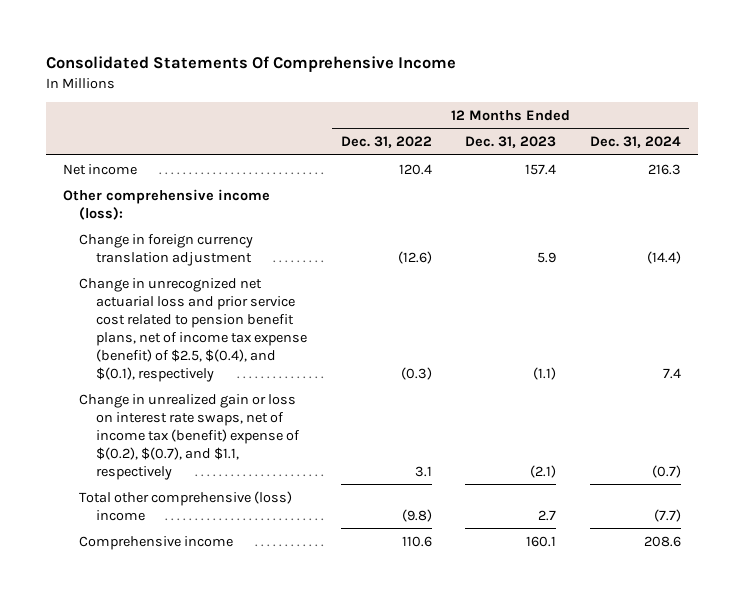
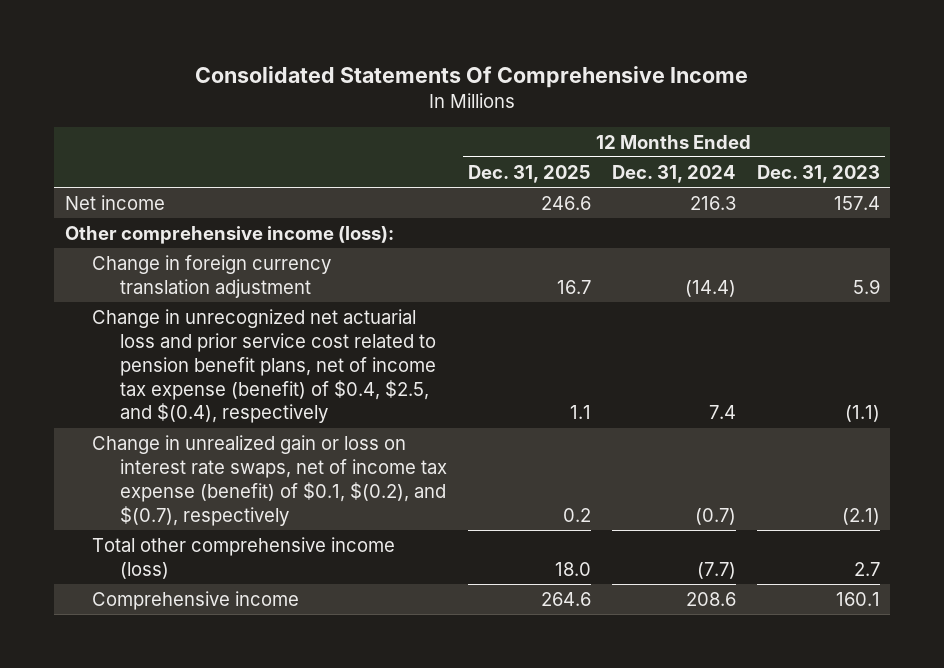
[340,135,432,148] Dec. 31, 2022 -> none
none -> [467,164,591,183] Dec. 31, 2025
[79,277,307,382] Change in unrecognized net actuarial loss and prior service cost related to pension benefit plans, net of income tax expense (benefit) of $2.5, $(0.4), and $(0.1), respectively -> [92,308,436,424] Change in unrecognized net actuarial loss and prior service cost related to pension benefit plans, net of income tax expense (benefit) of $0.4, $2.5, and $(0.4), respectively
[79,393,300,480] Change in unrealized gain or loss on interest rate swaps, net of income tax (benefit) expense of $(0.2), $(0.7), and $1.1, respectively -> [92,434,447,526] Change in unrealized gain or loss on interest rate swaps, net of income tax expense (benefit) of $0.1, $(0.2), and $(0.7), respectively
[79,490,293,521] Total other comprehensive (loss) income -> [92,536,396,579] Total other comprehensive income (loss)

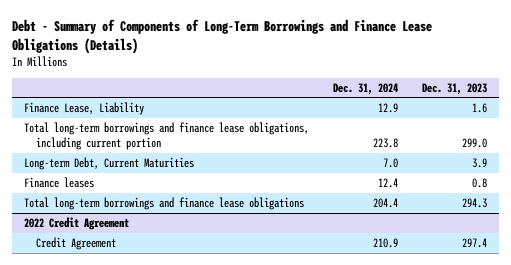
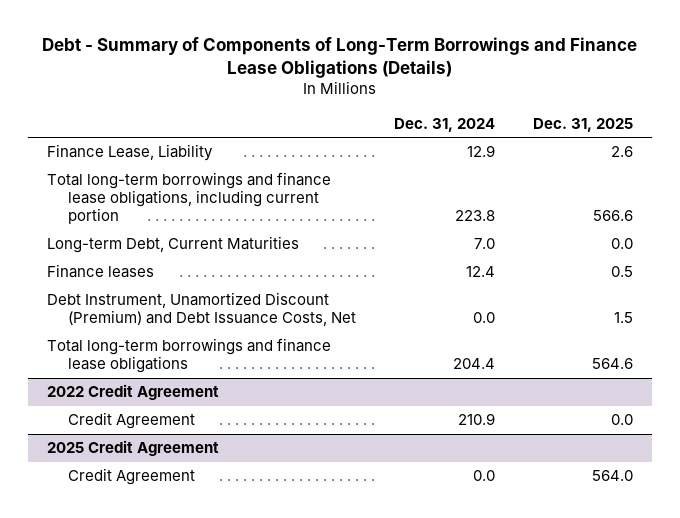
[422,82,488,95] Dec. 31, 2023 -> none
none -> [533,117,634,132] Dec. 31, 2025
none -> [47,292,357,327] Debt Instrument, Unamortized Discount (Premium) and Debt Issuance Costs, Net
none -> [47,440,220,457] 2025 Credit Agreement
none -> [68,468,196,486] Credit Agreement

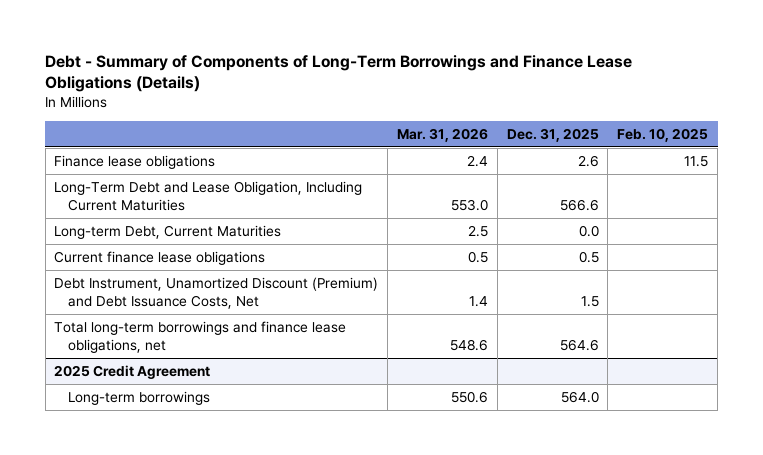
[394,117,496,132] Dec. 31, 2024 -> none
none -> [397,128,489,143] Mar. 31, 2026
none -> [617,128,709,143] Feb. 10, 2025
[47,144,214,162] Finance Lease, Liability -> [54,154,216,169] Finance lease obligations
[47,172,332,224] Total long-term borrowings and finance lease obligations, including current portion -> [54,180,363,211] Long-Term Debt and Lease Obligation, Including Current Maturities
[47,264,155,279] Finance leases -> [54,250,266,265] Current finance lease obligations
[47,384,220,401] 2022 Credit Agreement -> none
[68,412,196,430] Credit Agreement -> none
[47,338,332,374] Total long-term borrowings and finance lease obligations -> [54,320,347,353] Total long-term borrowings and finance lease obligations, net
[68,468,196,486] Credit Agreement -> [68,390,211,405] Long-term borrowings

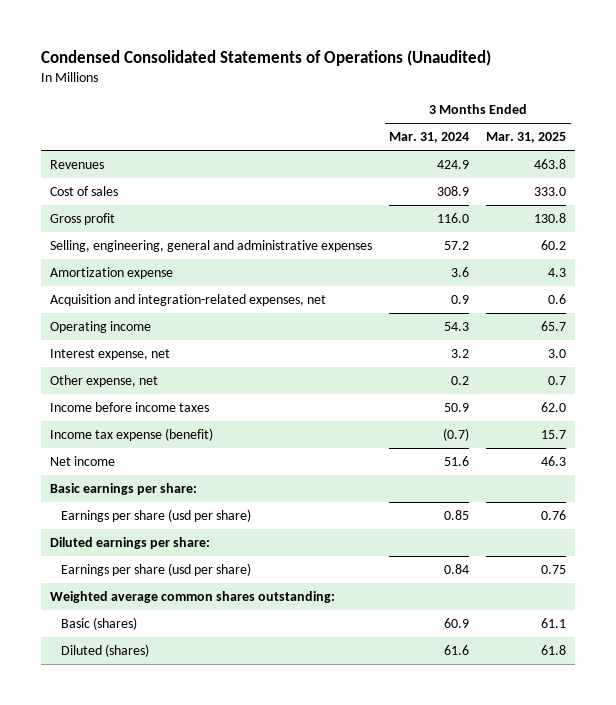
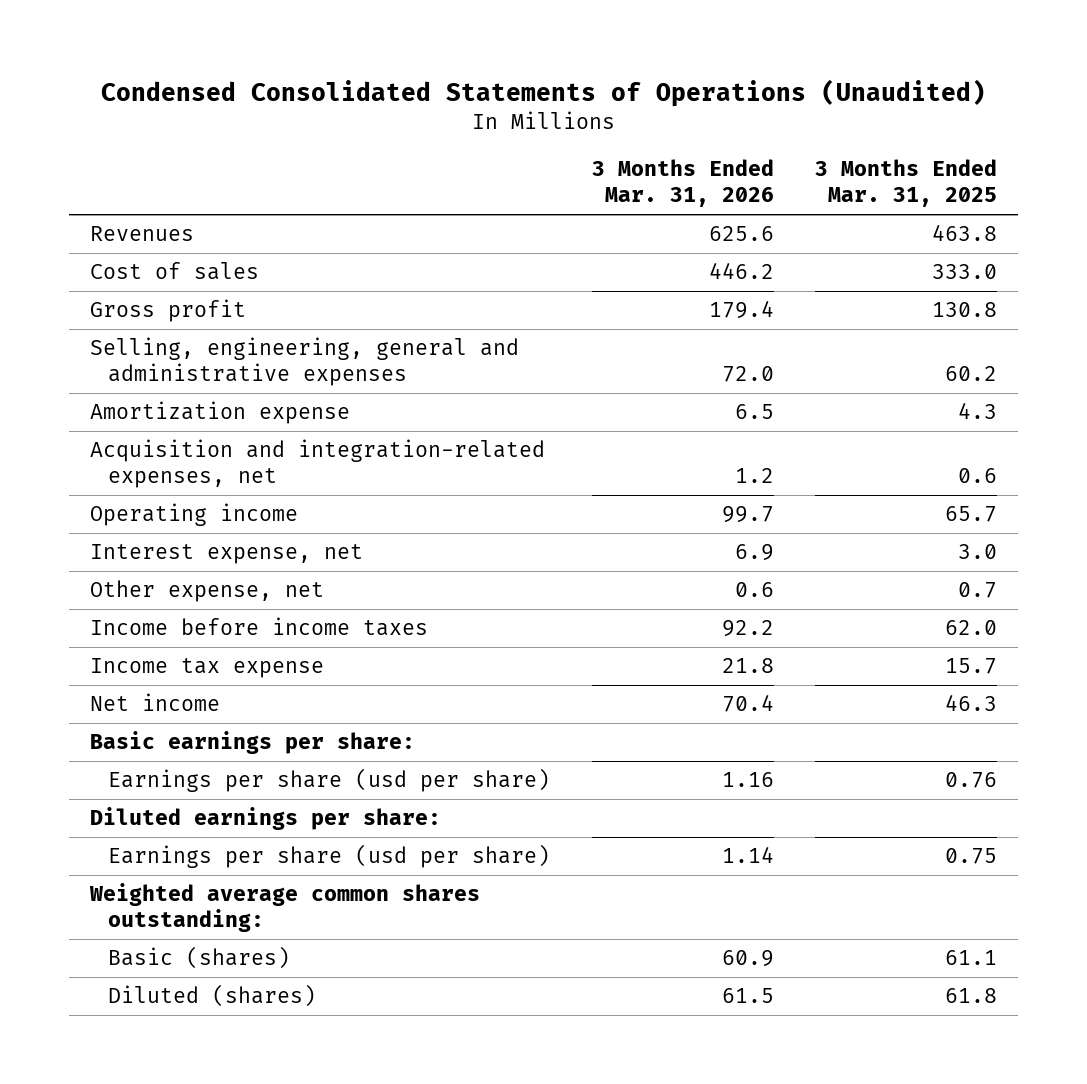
[388,132,469,144] Mar. 31, 2024 -> none
none -> [591,159,774,208] 3 Months Ended Mar. 31, 2026
[49,428,213,442] Income tax expense (benefit) -> [89,658,324,679] Income tax expense

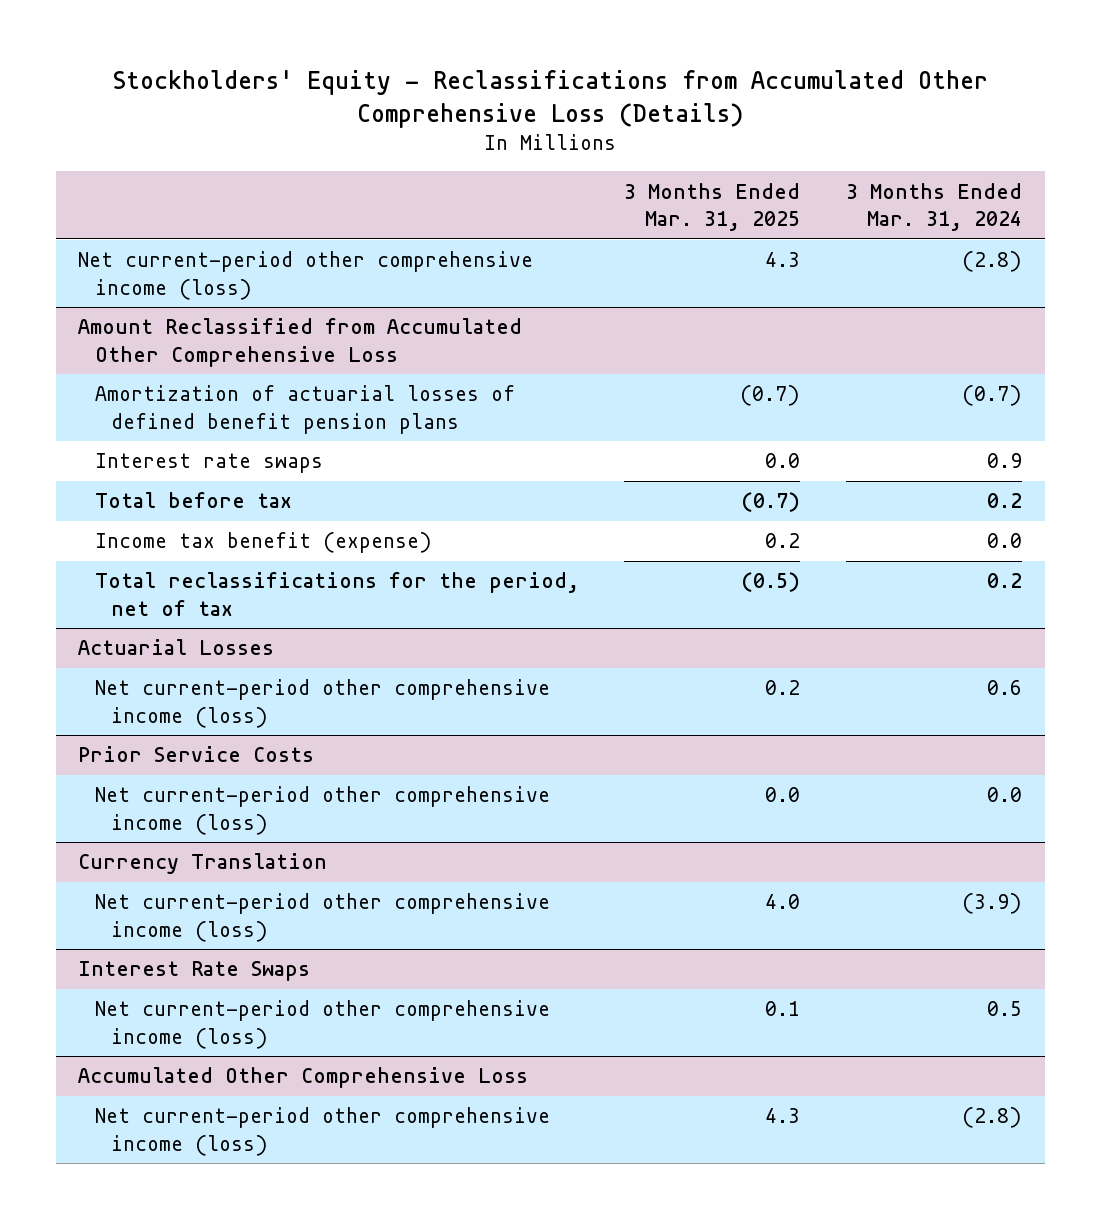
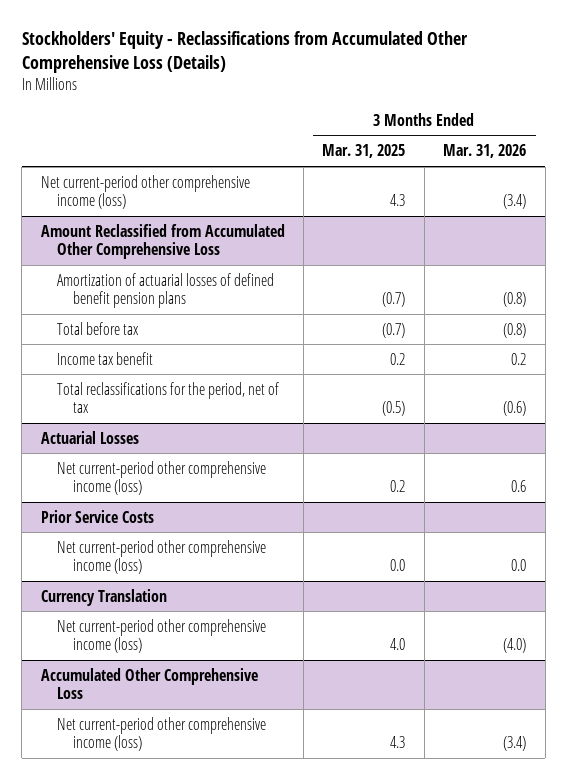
[845,182,1022,232] 3 Months Ended Mar. 31, 2024 -> none
none -> [443,144,527,159] Mar. 31, 2026
[94,453,323,474] Interest rate swaps -> none
[94,532,432,554] Income tax benefit (expense) -> [56,351,153,365] Income tax benefit
[78,961,311,982] Interest Rate Swaps -> none
[94,1000,550,1049] Net current-period other comprehensive income (loss) -> none

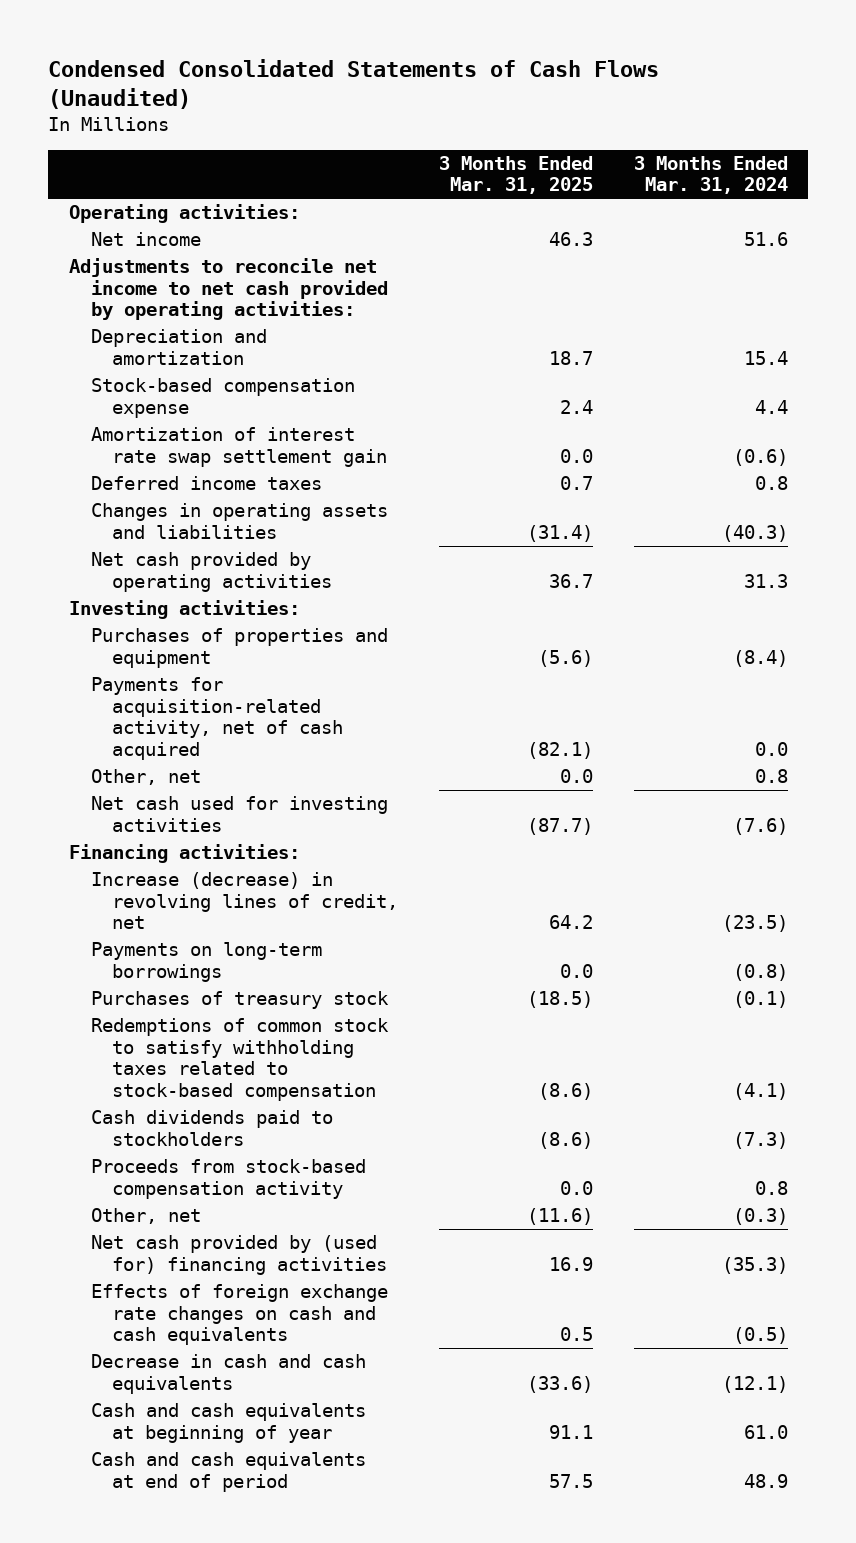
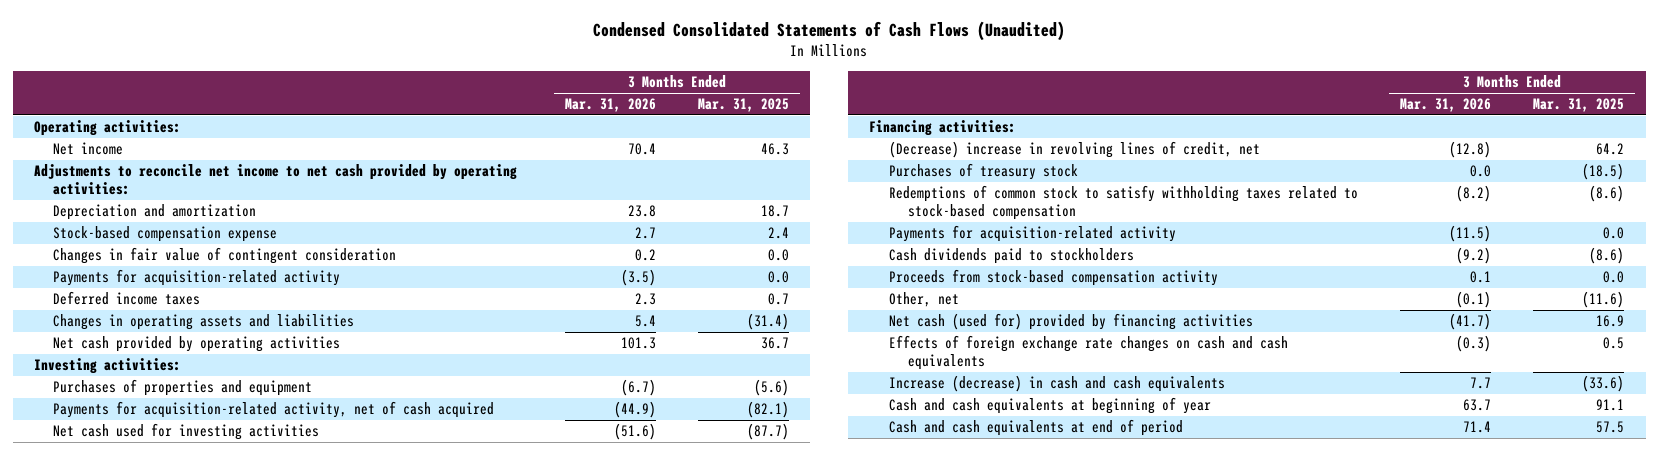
[633,155,788,195] 3 Months Ended Mar. 31, 2024 -> none
none -> [564,98,656,113] Mar. 31, 2026
[90,427,388,467] Amortization of interest rate swap settlement gain -> none
none -> [53,247,397,265] Changes in fair value of contingent consideration
none -> [53,269,341,287] Payments for acquisition-related activity
[90,769,201,786] Other, net -> none
[90,942,322,982] Payments on long-term borrowings -> none
[90,872,399,930] Increase (decrease) in revolving lines of credit, net -> [888,141,1260,159] (Decrease) increase in revolving lines of credit, net
none -> [888,225,1176,243] Payments for acquisition-related activity
[90,1235,388,1275] Net cash provided by (used for) financing activities -> [888,313,1253,331] Net cash (used for) provided by financing activities
[90,1354,366,1394] Decrease in cash and cash equivalents -> [888,375,1225,393] Increase (decrease) in cash and cash equivalents

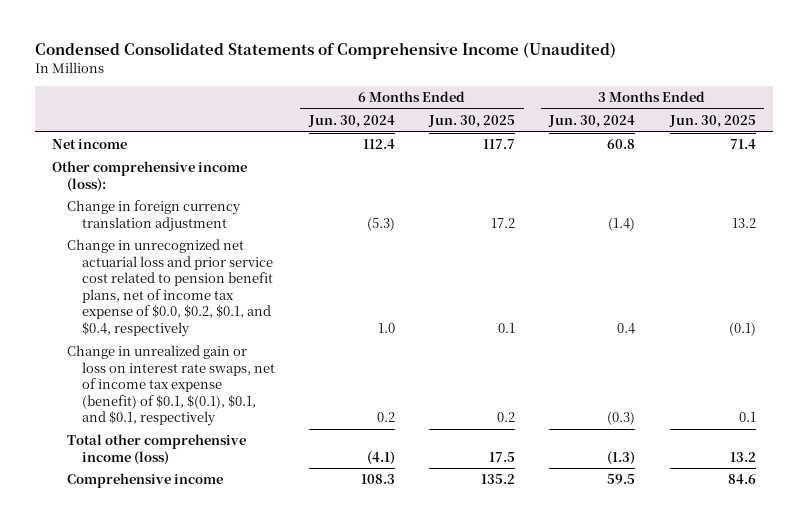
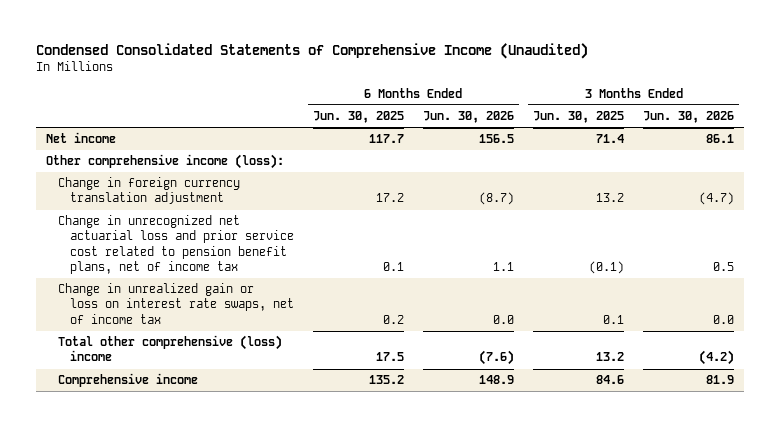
[307,114,395,128] Jun. 30, 2024 -> none
[548,114,636,128] Jun. 30, 2024 -> none
none -> [422,111,514,124] Jun. 30, 2026
none -> [643,111,735,124] Jun. 30, 2026
[66,239,273,338] Change in unrecognized net actuarial loss and prior service cost related to pension benefit plans, net of income tax expense of $0.0, $0.2, $0.1, and $0.4, respectively -> [57,215,294,274] Change in unrecognized net actuarial loss and prior service cost related to pension benefit plans, net of income tax
[66,345,275,427] Change in unrealized gain or loss on interest rate swaps, net of income tax expense (benefit) of $0.1, $(0.1), $0.1, and $0.1, respectively -> [57,283,294,324] Change in unrealized gain or loss on interest rate swaps, net of income tax
[66,434,246,465] Total other comprehensive income (loss) -> [57,335,282,362] Total other comprehensive (loss) income

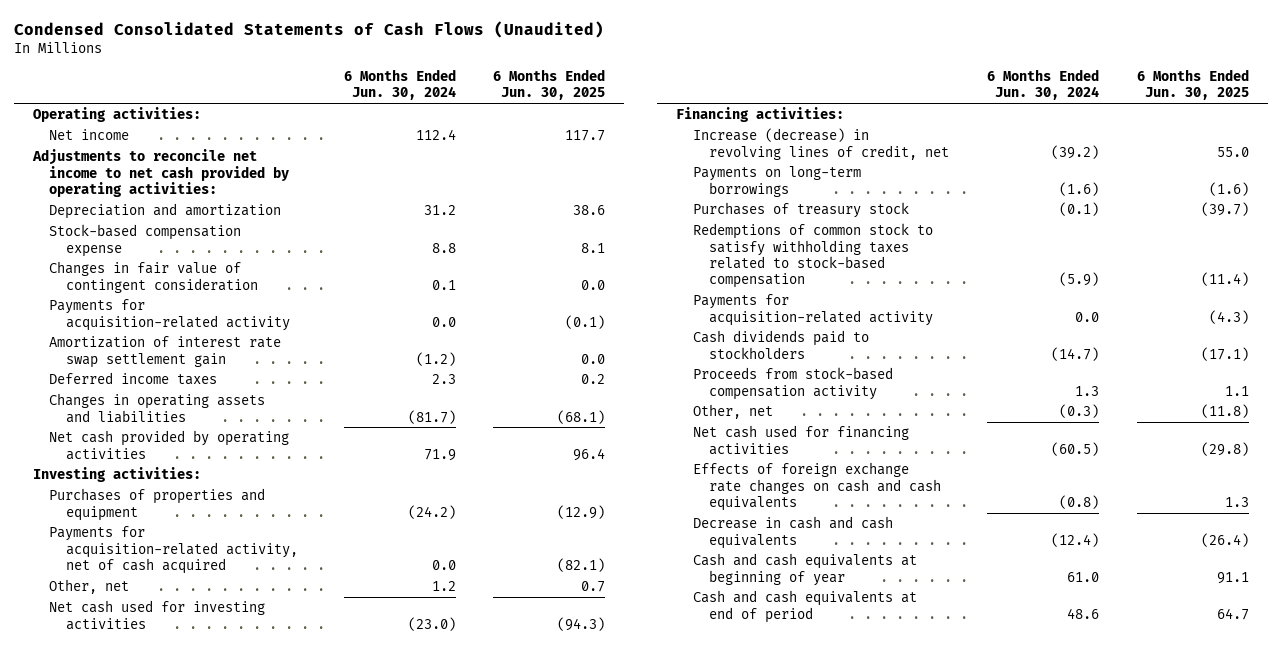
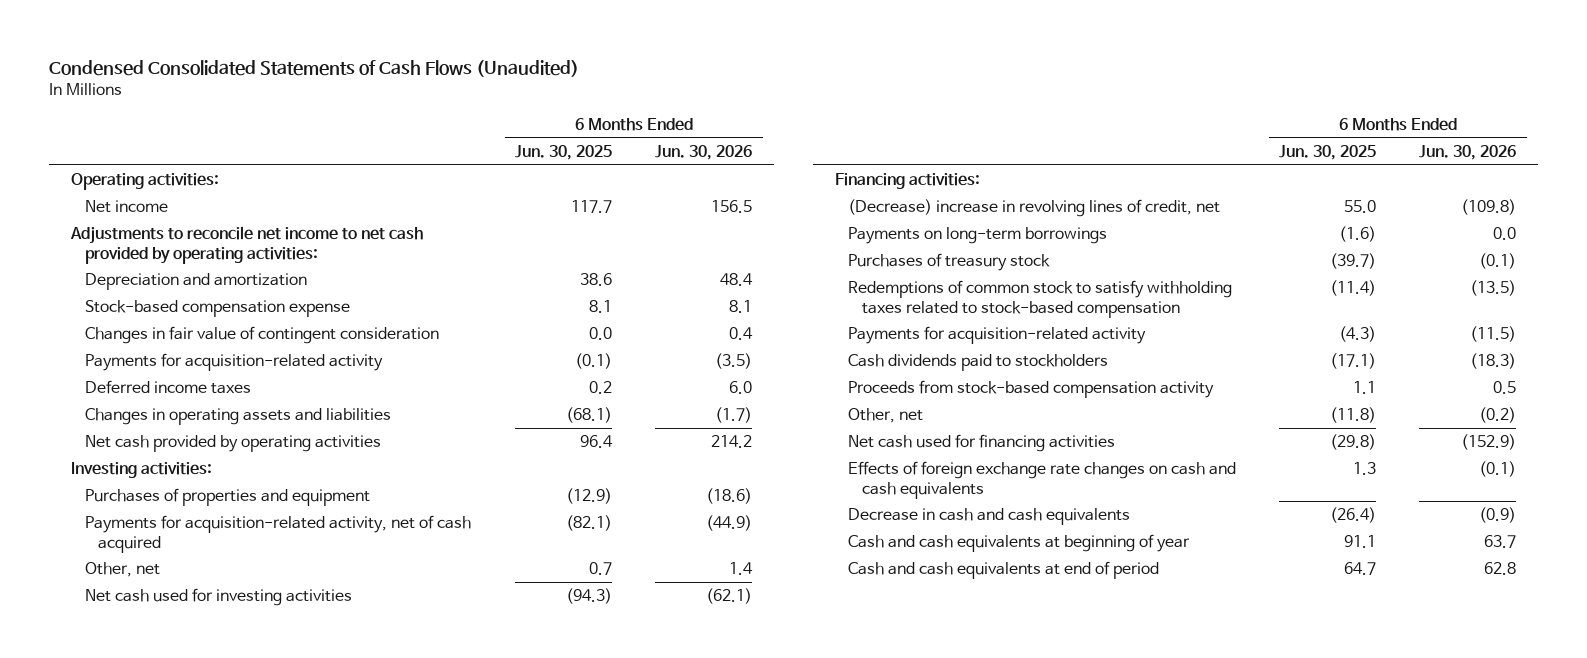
[343,69,456,101] 6 Months Ended Jun. 30, 2024 -> none
none -> [655,144,753,160] Jun. 30, 2026
[49,336,282,368] Amortization of interest rate swap settlement gain -> none
[692,128,950,160] Increase (decrease) in revolving lines of credit, net -> [848,199,1221,218] (Decrease) increase in revolving lines of credit, net

